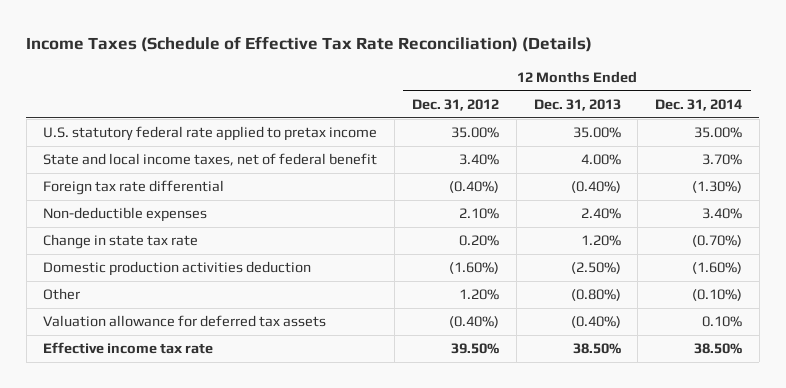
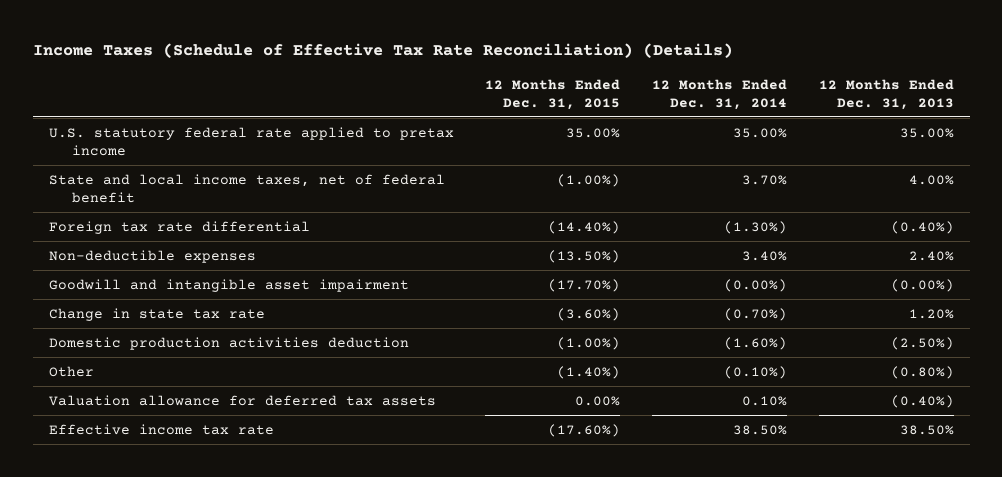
[412,98,500,111] Dec. 31, 2012 -> none
none -> [485,78,621,110] 12 Months Ended Dec. 31, 2015
none -> [48,278,409,292] Goodwill and intangible asset impairment

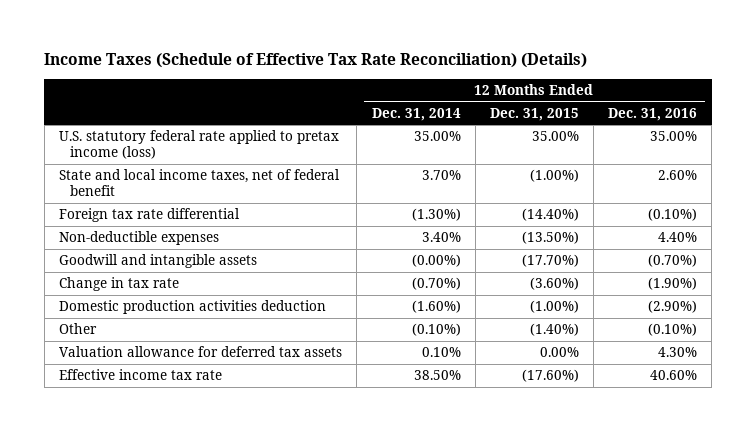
[818,78,954,110] 12 Months Ended Dec. 31, 2013 -> none
none -> [608,107,698,121] Dec. 31, 2016
[48,126,454,156] U.S. statutory federal rate applied to pretax income -> [59,130,340,160] U.S. statutory federal rate applied to pretax income (loss)
[48,278,409,292] Goodwill and intangible asset impairment -> [59,254,258,269] Goodwill and intangible assets
[48,307,265,321] Change in state tax rate -> [59,277,180,292] Change in tax rate

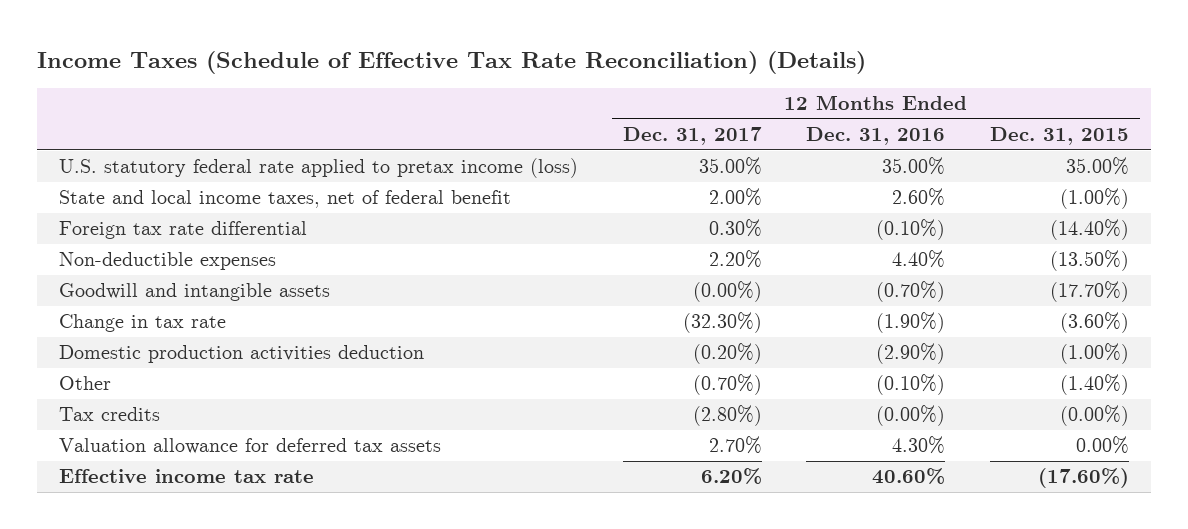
[371,107,461,121] Dec. 31, 2014 -> none
none -> [622,127,762,146] Dec. 31, 2017
none -> [59,407,161,422] Tax credits

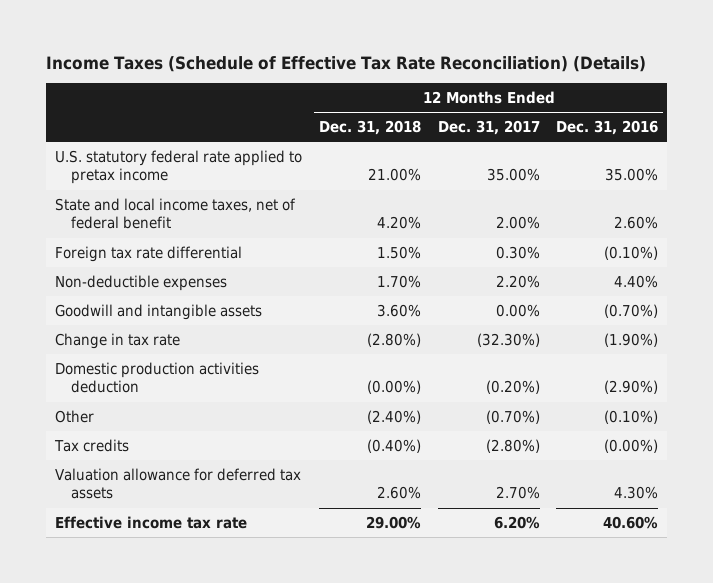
[989,127,1129,146] Dec. 31, 2015 -> none
none -> [318,120,421,136] Dec. 31, 2018
[59,158,579,179] U.S. statutory federal rate applied to pretax income (loss) -> [54,149,302,185] U.S. statutory federal rate applied to pretax income
[692,281,762,303] (0.00%) -> [495,303,540,317] 0.00%

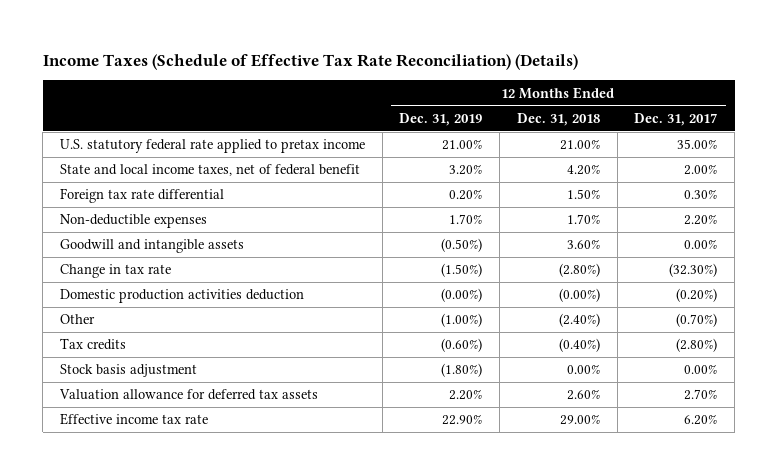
[556,120,659,136] Dec. 31, 2016 -> none
none -> [399,112,483,126] Dec. 31, 2019
none -> [59,364,197,378] Stock basis adjustment

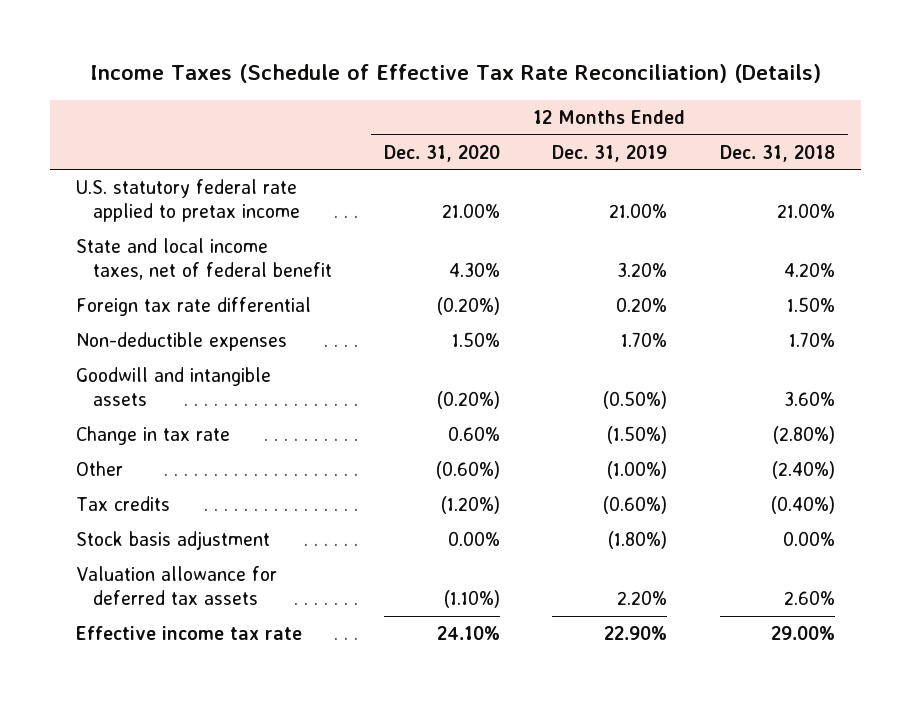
[634,112,718,126] Dec. 31, 2017 -> none
none -> [384,144,501,162] Dec. 31, 2020
[59,289,304,304] Domestic production activities deduction -> none

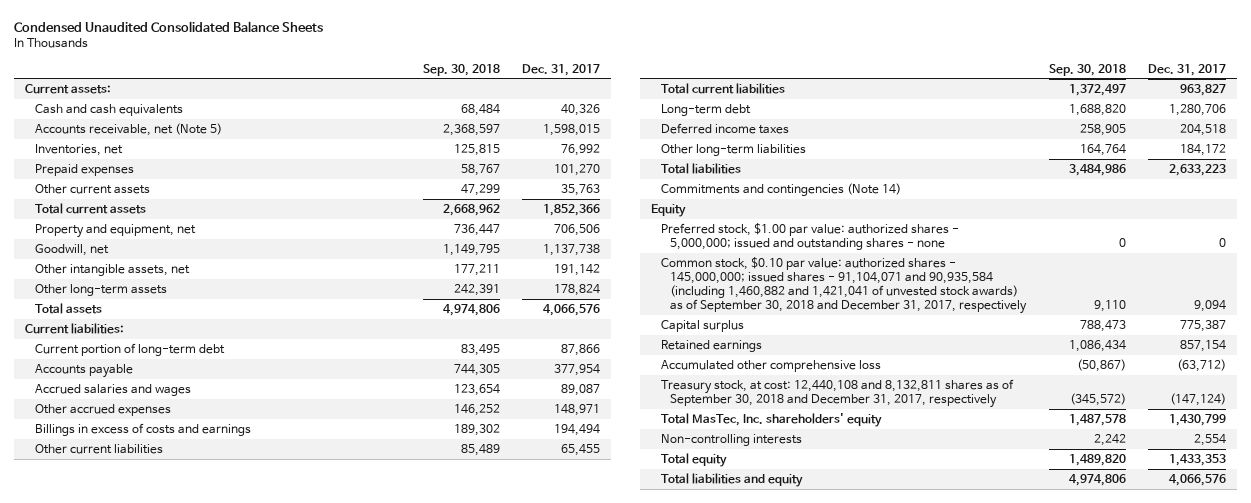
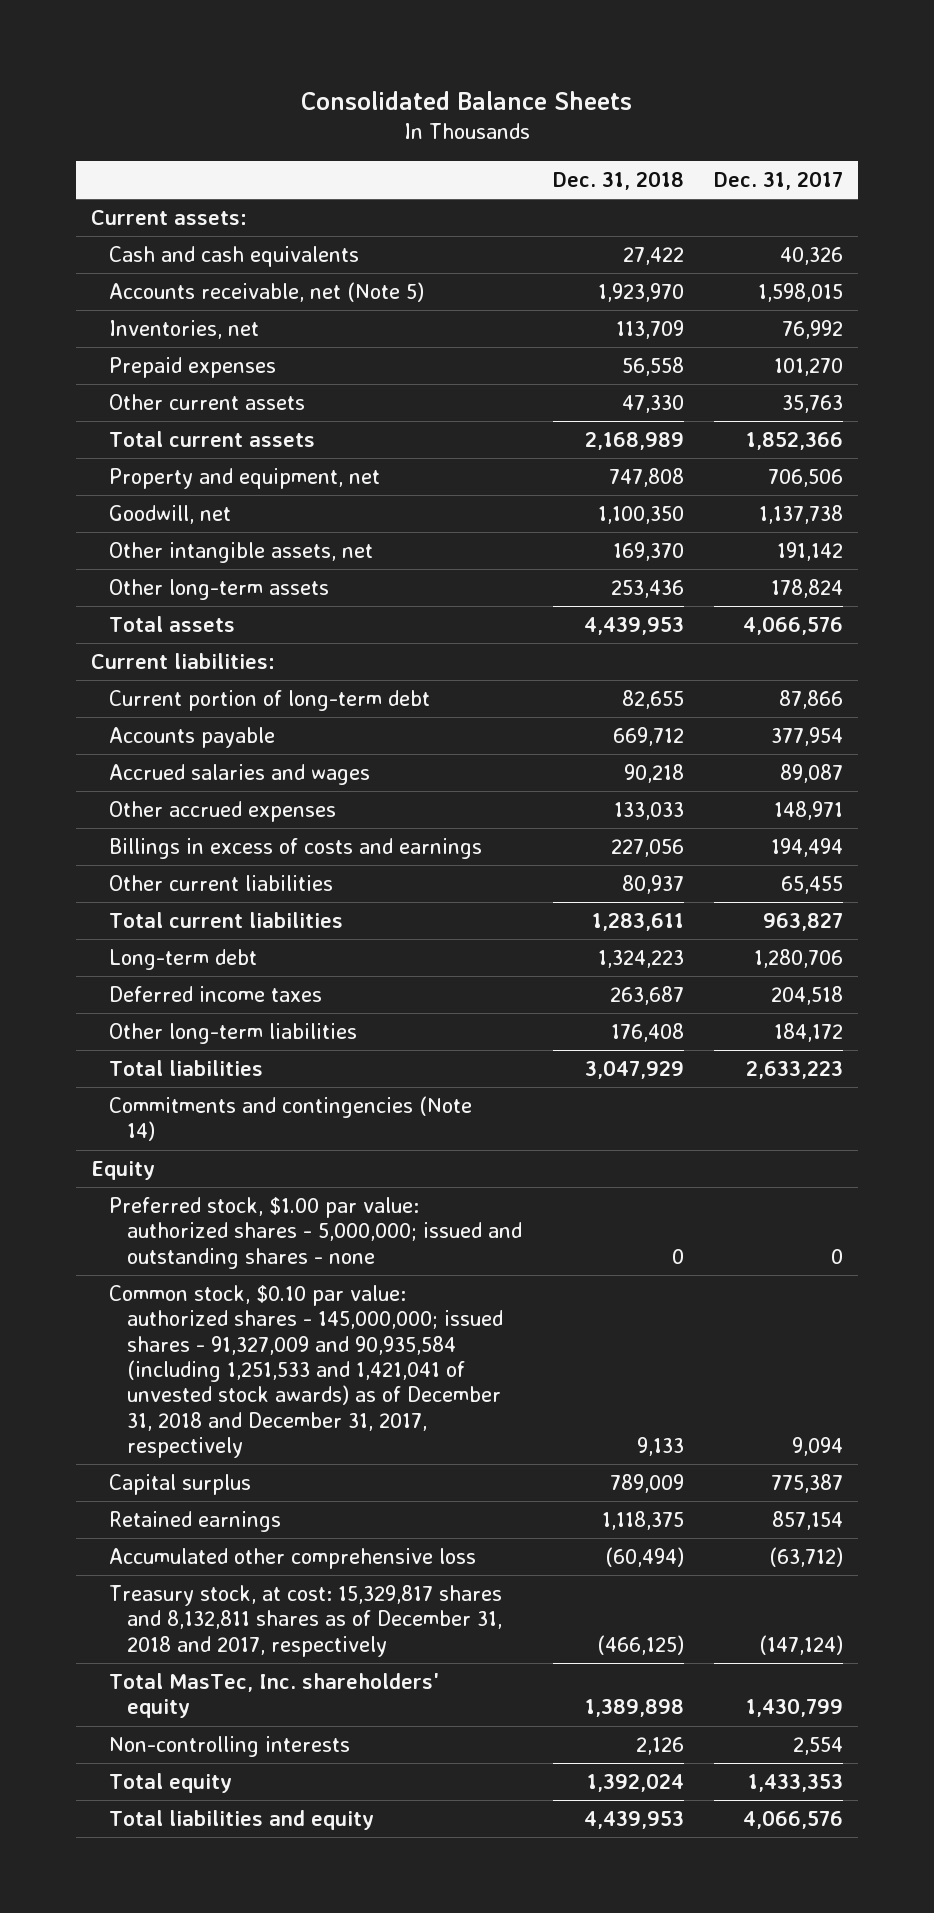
[14,20,324,32] Condensed Unaudited Consolidated Balance Sheets -> [301,90,633,110] Consolidated Balance Sheets
[422,63,500,76] Sep. 30, 2018 -> none
none -> [552,171,684,191] Dec. 31, 2018
[660,257,1028,315] Common stock, $0.10 par value: authorized shares - 145,000,000; issued shares - 91,104,071 and 90,935,584 (including 1,460,882 and 1,421,041 of unvested stock awards) as of September 30, 2018 and December 31, 2017, respectively -> [109,1285,504,1459] Common stock, $0.10 par value: authorized shares - 145,000,000; issued shares - 91,327,009 and 90,935,584 (including 1,251,533 and 1,421,041 of unvested stock awards) as of December 31, 2018 and December 31, 2017, respectively
[660,379,1014,409] Treasury stock, at cost: 12,440,108 and 8,132,811 shares as of September 30, 2018 and December 31, 2017, respectively -> [109,1585,503,1657] Treasury stock, at cost: 15,329,817 shares and 8,132,811 shares as of December 31, 2018 and 2017, respectively

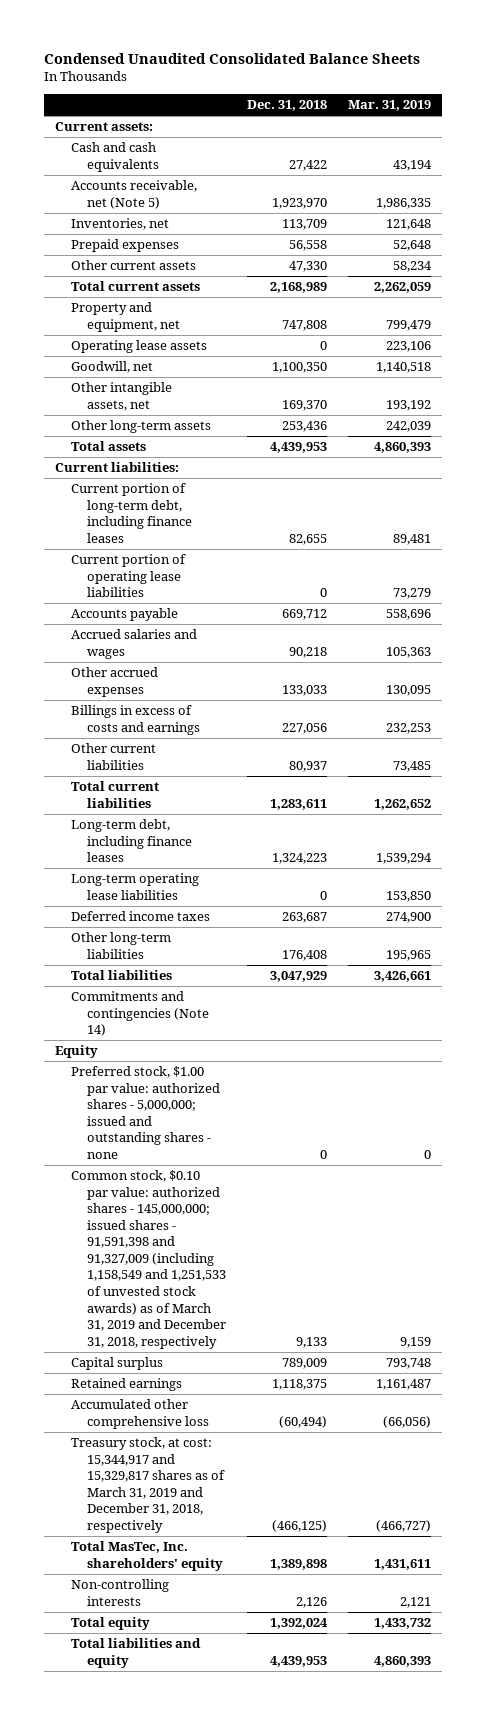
[301,90,633,110] Consolidated Balance Sheets -> [44,53,421,65] Condensed Unaudited Consolidated Balance Sheets
[714,171,844,191] Dec. 31, 2017 -> none
none -> [348,100,432,112] Mar. 31, 2019
none -> [70,340,207,354] Operating lease assets
[109,690,431,712] Current portion of long-term debt -> [70,483,192,543] Current portion of long-term debt, including finance leases
none -> [70,554,186,598] Current portion of operating lease liabilities
[109,949,258,971] Long-term debt -> [70,819,192,863] Long-term debt, including finance leases
none -> [70,873,199,900] Long-term operating lease liabilities
[109,1285,504,1459] Common stock, $0.10 par value: authorized shares - 145,000,000; issued shares - 91,327,009 and 90,935,584 (including 1,251,533 and 1,421,041 of unvested stock awards) as of December 31, 2018 and December 31, 2017, respectively -> [70,1170,226,1349] Common stock, $0.10 par value: authorized shares - 145,000,000; issued shares - 91,591,398 and 91,327,009 (including 1,158,549 and 1,251,533 of unvested stock awards) as of March 31, 2019 and December 31, 2018, respectively
[109,1585,503,1657] Treasury stock, at cost: 15,329,817 shares and 8,132,811 shares as of December 31, 2018 and 2017, respectively -> [70,1437,225,1533] Treasury stock, at cost: 15,344,917 and 15,329,817 shares as of March 31, 2019 and December 31, 2018, respectively

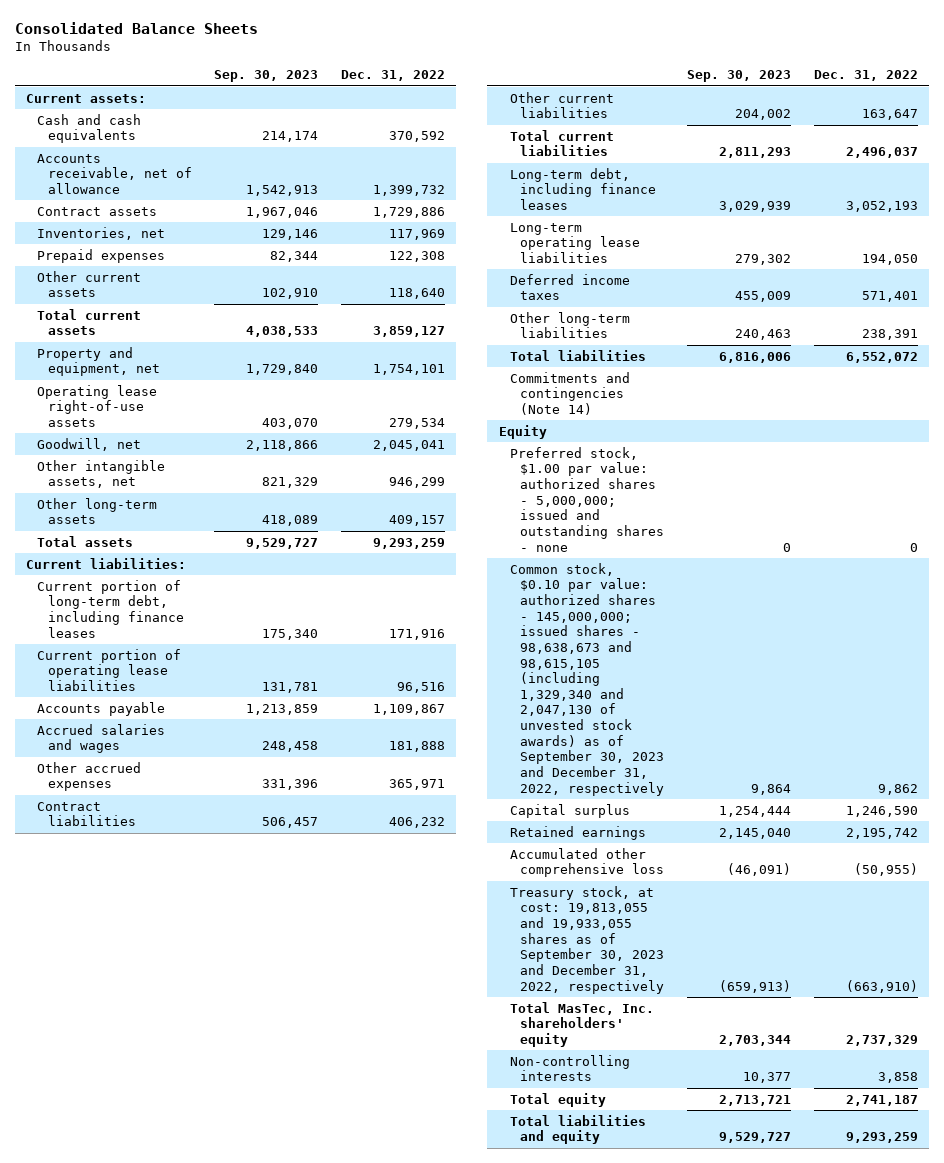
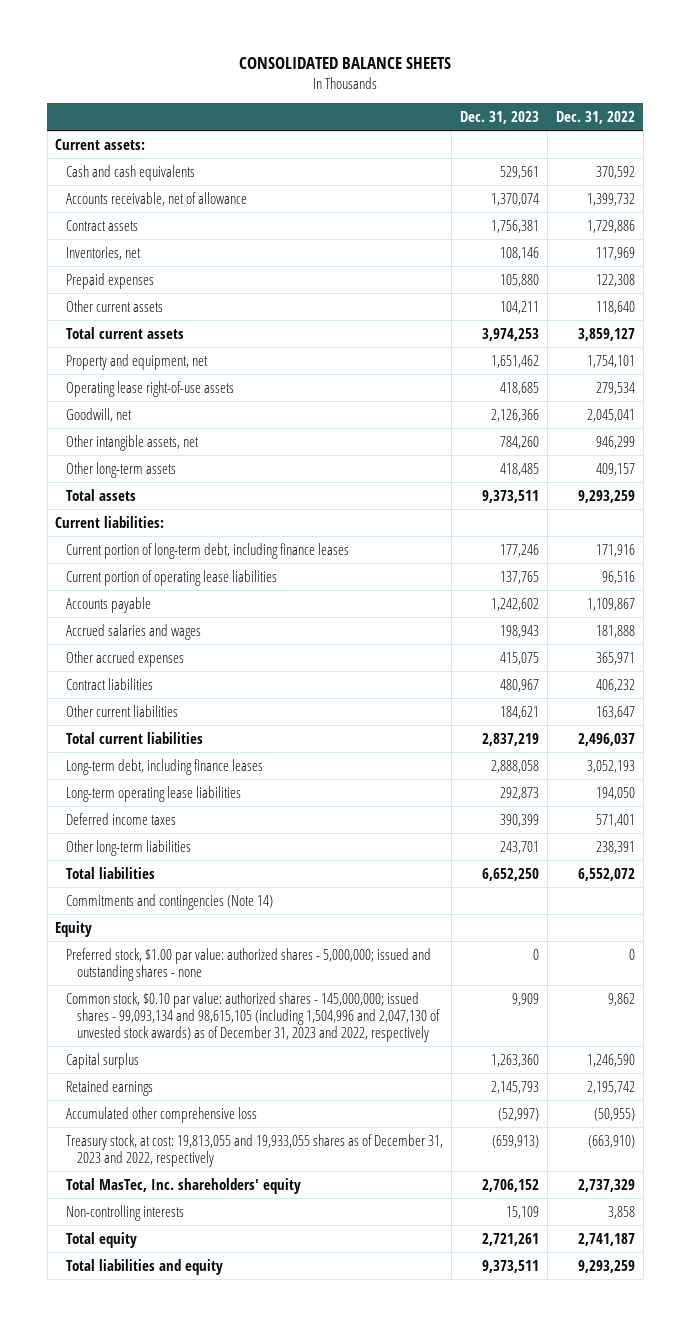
[14,22,258,35] Consolidated Balance Sheets -> [239,57,452,70] CONSOLIDATED BALANCE SHEETS
[214,70,319,83] Sep. 30, 2023 -> none
none -> [460,110,540,124] Dec. 31, 2023
[509,562,665,796] Common stock, $0.10 par value: authorized shares - 145,000,000; issued shares - 98,638,673 and 98,615,105 (including 1,329,340 and 2,047,130 of unvested stock awards) as of September 30, 2023 and December 31, 2022, respectively -> [66,991,441,1042] Common stock, $0.10 par value: authorized shares - 145,000,000; issued shares - 99,093,134 and 98,615,105 (including 1,504,996 and 2,047,130 of unvested stock awards) as of December 31, 2023 and 2022, respectively
[509,885,665,994] Treasury stock, at cost: 19,813,055 and 19,933,055 shares as of September 30, 2023 and December 31, 2022, respectively -> [66,1133,444,1167] Treasury stock, at cost: 19,813,055 and 19,933,055 shares as of December 31, 2023 and 2022, respectively

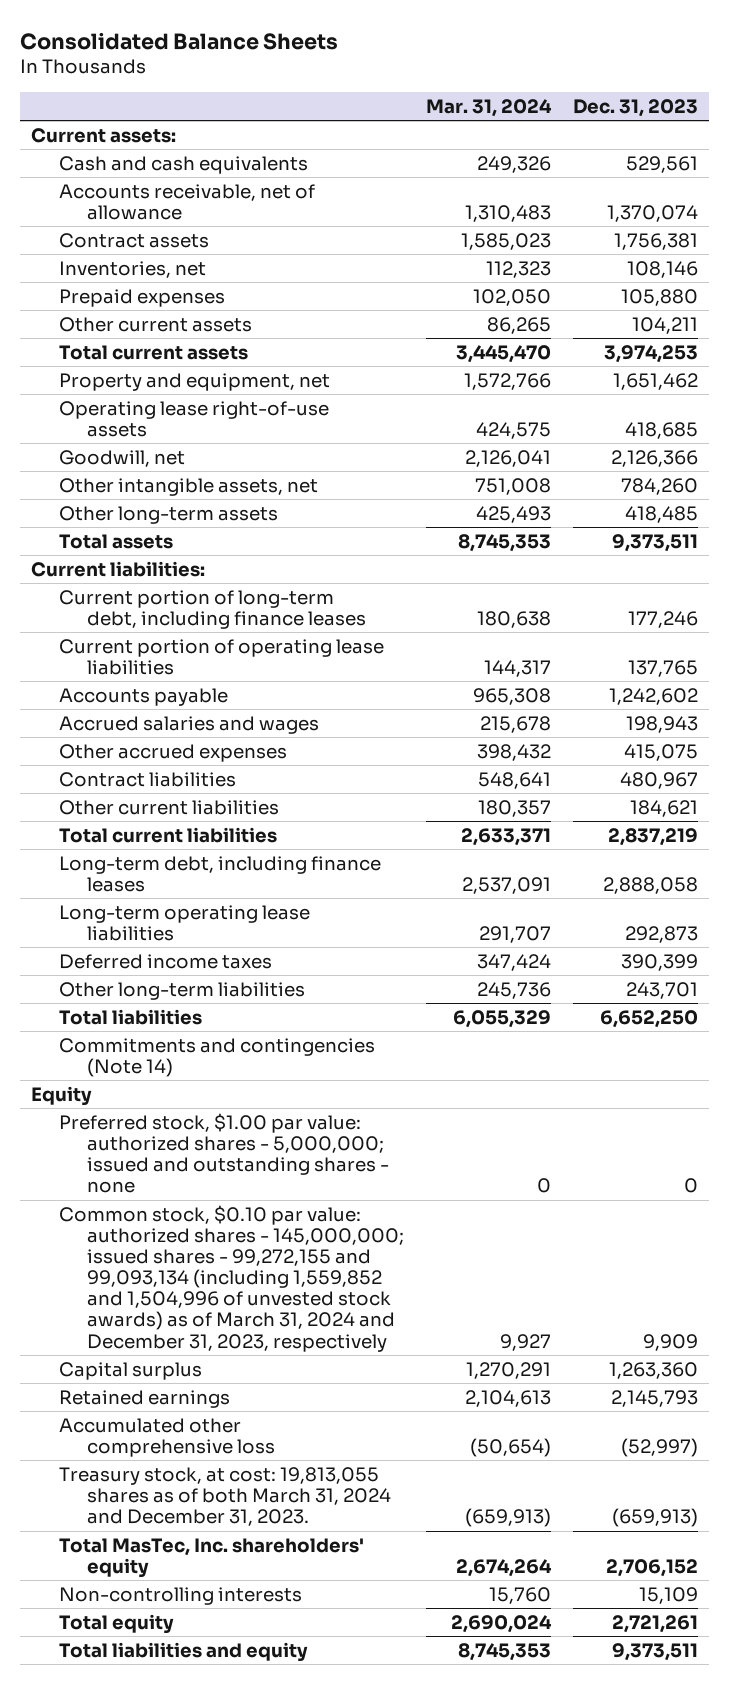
[239,57,452,70] CONSOLIDATED BALANCE SHEETS -> [20,31,339,50] Consolidated Balance Sheets
[555,110,635,124] Dec. 31, 2022 -> none
none -> [425,98,552,117] Mar. 31, 2024
[66,991,441,1042] Common stock, $0.10 par value: authorized shares - 145,000,000; issued shares - 99,093,134 and 98,615,105 (including 1,504,996 and 2,047,130 of unvested stock awards) as of December 31, 2023 and 2022, respectively -> [58,1204,404,1352] Common stock, $0.10 par value: authorized shares - 145,000,000; issued shares - 99,272,155 and 99,093,134 (including 1,559,852 and 1,504,996 of unvested stock awards) as of March 31, 2024 and December 31, 2023, respectively
[66,1133,444,1167] Treasury stock, at cost: 19,813,055 and 19,933,055 shares as of December 31, 2023 and 2022, respectively -> [58,1466,391,1527] Treasury stock, at cost: 19,813,055 shares as of both March 31, 2024 and December 31, 2023.

